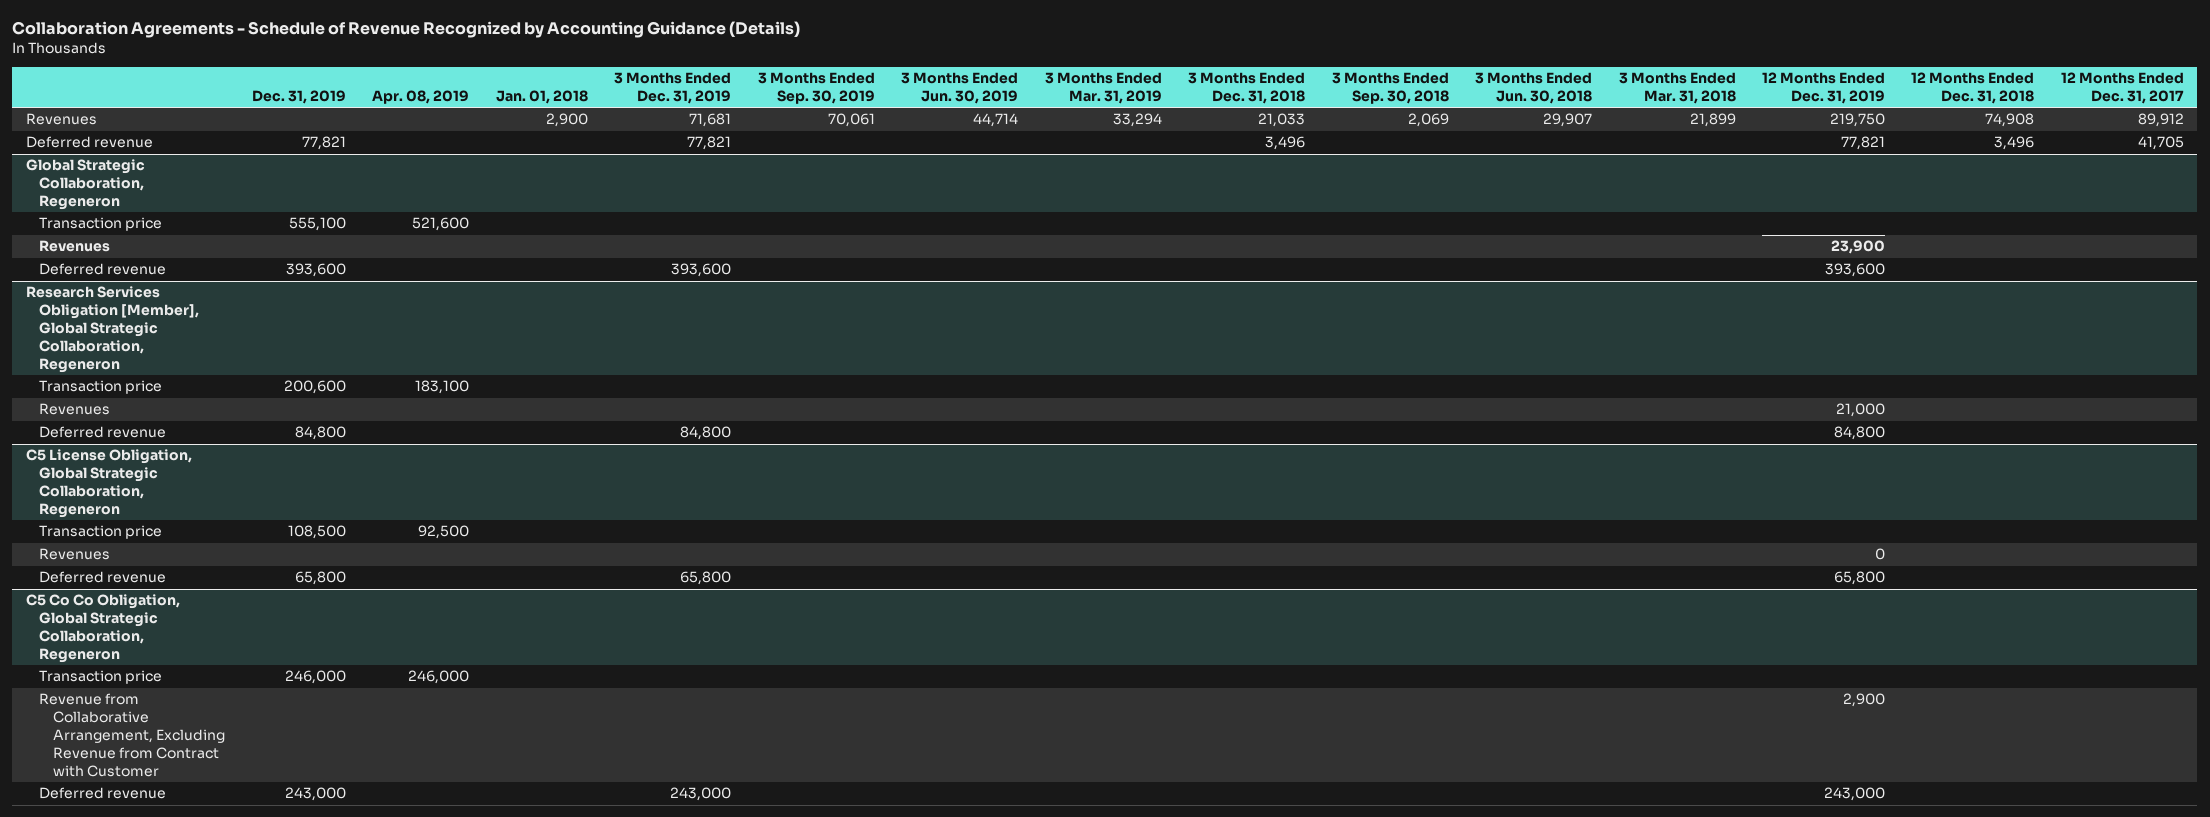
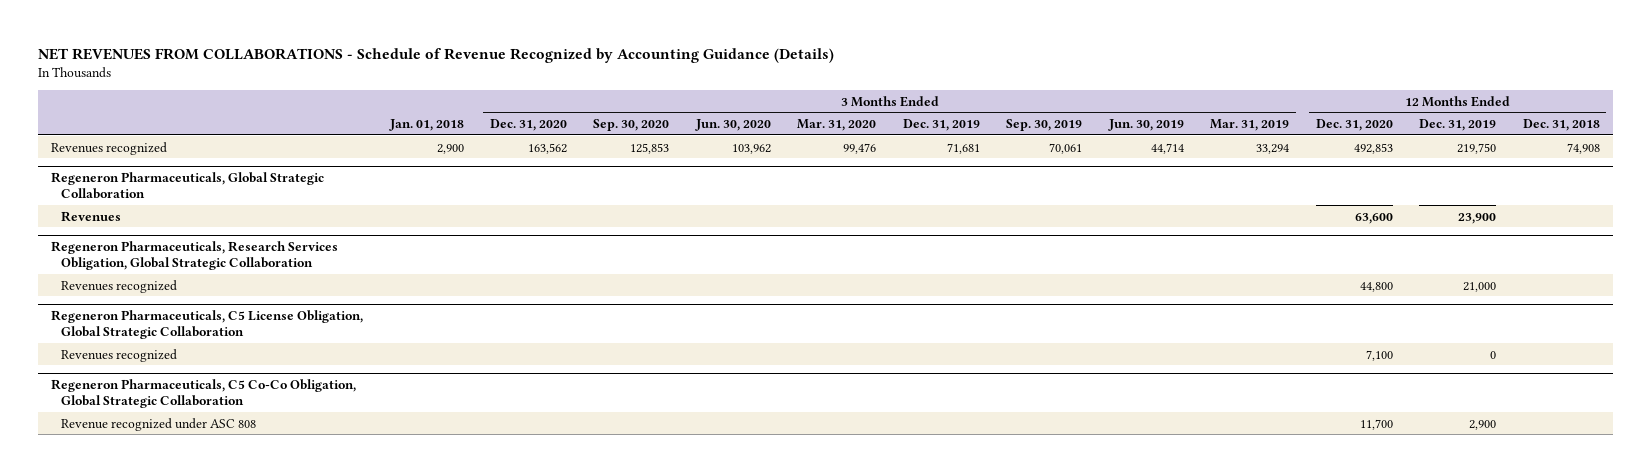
[12,21,801,39] Collaboration Agreements - Schedule of Revenue Recognized by Accounting Guidance (Details) -> [37,47,834,63] NET REVENUES FROM COLLABORATIONS - Schedule of Revenue Recognized by Accounting Guidance (Details)
[251,90,346,105] Dec. 31, 2019 -> none
[372,90,470,105] Apr. 08, 2019 -> none
[1188,72,1306,105] 3 Months Ended Dec. 31, 2018 -> none
[1331,72,1449,105] 3 Months Ended Sep. 30, 2018 -> none
[1475,72,1593,105] 3 Months Ended Jun. 30, 2018 -> none
[1618,72,1736,105] 3 Months Ended Mar. 31, 2018 -> none
[2060,72,2184,105] 12 Months Ended Dec. 31, 2017 -> none
none -> [490,119,568,132] Dec. 31, 2020
none -> [593,119,670,132] Sep. 30, 2020
none -> [694,119,771,132] Jun. 30, 2020
none -> [797,119,877,132] Mar. 31, 2020
none -> [1315,119,1393,132] Dec. 31, 2020
[25,136,153,149] Deferred revenue -> none
[39,217,163,232] Transaction price -> none
[25,113,97,126] Revenues -> [51,141,168,155] Revenues recognized
[25,159,145,211] Global Strategic Collaboration, Regeneron -> [51,171,325,199] Regeneron Pharmaceuticals, Global Strategic Collaboration
[39,263,167,276] Deferred revenue -> none
[39,380,163,395] Transaction price -> none
[39,426,167,439] Deferred revenue -> none
[39,525,163,540] Transaction price -> none
[39,571,167,584] Deferred revenue -> none
[39,670,163,685] Transaction price -> none
[39,787,167,800] Deferred revenue -> none
[25,286,200,373] Research Services Obligation [Member], Global Strategic Collaboration, Regeneron -> [51,240,339,270] Regeneron Pharmaceuticals, Research Services Obligation, Global Strategic Collaboration
[39,403,111,416] Revenues -> [60,279,177,293] Revenues recognized
[25,449,192,518] C5 License Obligation, Global Strategic Collaboration, Regeneron -> [51,309,364,339] Regeneron Pharmaceuticals, C5 License Obligation, Global Strategic Collaboration
[39,548,111,561] Revenues -> [60,348,177,362] Revenues recognized
[25,594,180,663] C5 Co Co Obligation, Global Strategic Collaboration, Regeneron -> [51,378,357,408] Regeneron Pharmaceuticals, C5 Co-Co Obligation, Global Strategic Collaboration
[39,693,226,777] Revenue from Collaborative Arrangement, Excluding Revenue from Contract with Customer -> [60,417,256,431] Revenue recognized under ASC 808

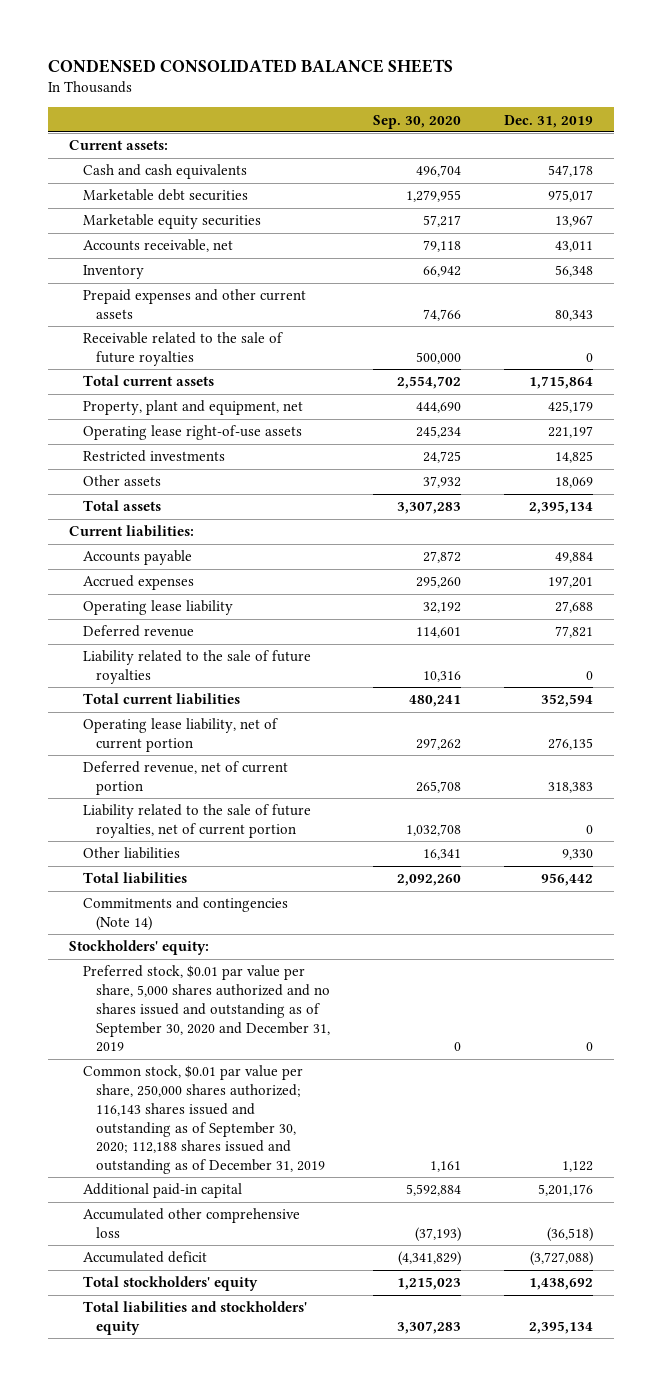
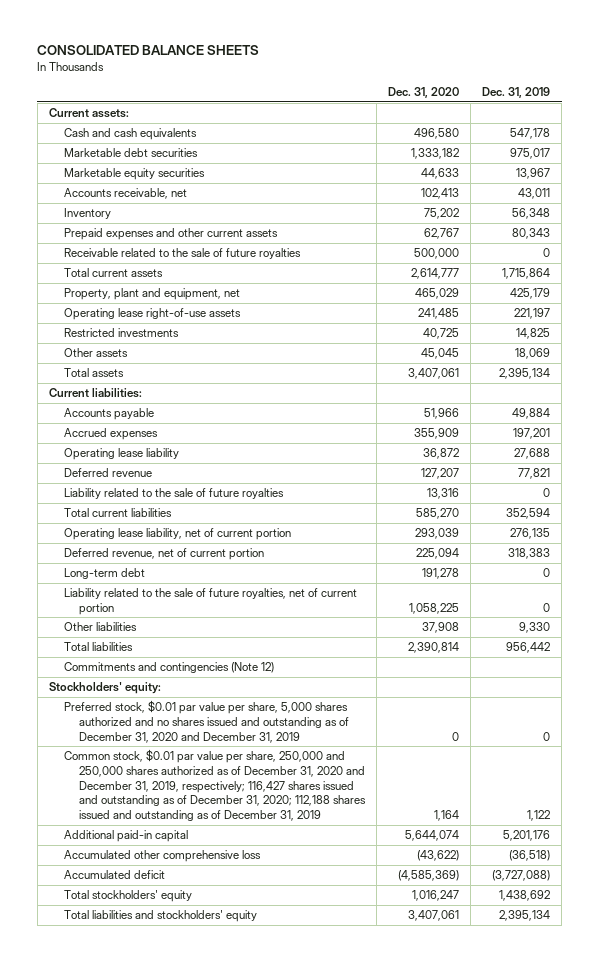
[48,58,454,73] CONDENSED CONSOLIDATED BALANCE SHEETS -> [37,45,260,56] CONSOLIDATED BALANCE SHEETS
[373,114,462,129] Sep. 30, 2020 -> none
none -> [388,87,460,99] Dec. 31, 2020
none -> [63,568,145,580] Long-term debt
[82,897,288,931] Commitments and contingencies (Note 14) -> [63,662,274,674] Commitments and contingencies (Note 12)
[82,965,331,1053] Preferred stock, $0.01 par value per share, 5,000 shares authorized and no shares issued and outstanding as of September 30, 2020 and December 31, 2019 -> [63,700,350,743] Preferred stock, $0.01 par value per share, 5,000 shares authorized and no shares issued and outstanding as of December 31, 2020 and December 31, 2019
[82,1065,326,1175] Common stock, $0.01 par value per share, 250,000 shares authorized; 116,143 shares issued and outstanding as of September 30, 2020; 112,188 shares issued and outstanding as of December 31, 2019 -> [63,749,367,822] Common stock, $0.01 par value per share, 250,000 and 250,000 shares authorized as of December 31, 2020 and December 31, 2019, respectively; 116,427 shares issued and outstanding as of December 31, 2020; 112,188 shares issued and outstanding as of December 31, 2019

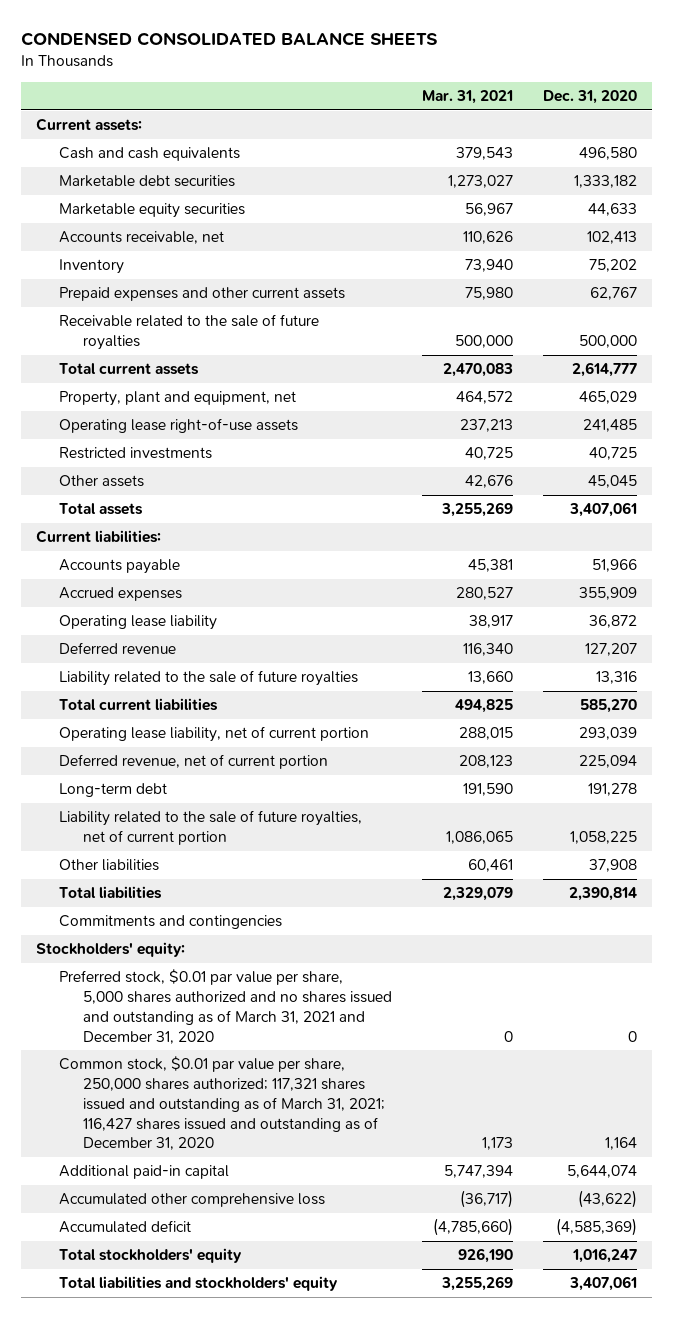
[37,45,260,56] CONSOLIDATED BALANCE SHEETS -> [21,32,439,47] CONDENSED CONSOLIDATED BALANCE SHEETS
[482,87,551,99] Dec. 31, 2019 -> none
none -> [421,90,513,105] Mar. 31, 2021
[63,662,274,674] Commitments and contingencies (Note 12) -> [59,915,283,930] Commitments and contingencies
[63,700,350,743] Preferred stock, $0.01 par value per share, 5,000 shares authorized and no shares issued and outstanding as of December 31, 2020 and December 31, 2019 -> [59,969,392,1044] Preferred stock, $0.01 par value per share, 5,000 shares authorized and no shares issued and outstanding as of March 31, 2021 and December 31, 2020
[63,749,367,822] Common stock, $0.01 par value per share, 250,000 and 250,000 shares authorized as of December 31, 2020 and December 31, 2019, respectively; 116,427 shares issued and outstanding as of December 31, 2020; 112,188 shares issued and outstanding as of December 31, 2019 -> [59,1056,385,1151] Common stock, $0.01 par value per share, 250,000 shares authorized; 117,321 shares issued and outstanding as of March 31, 2021; 116,427 shares issued and outstanding as of December 31, 2020

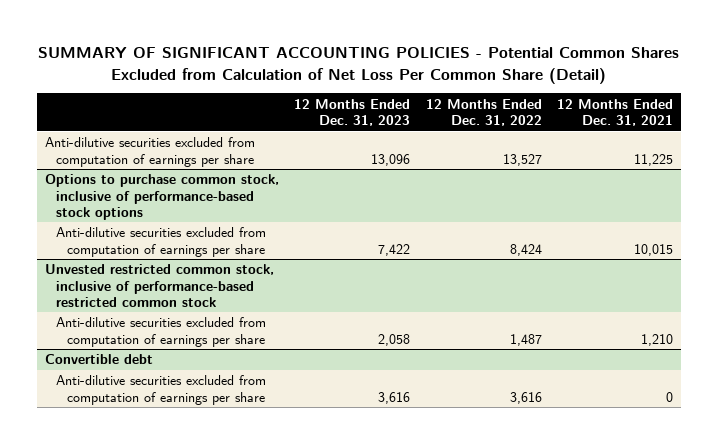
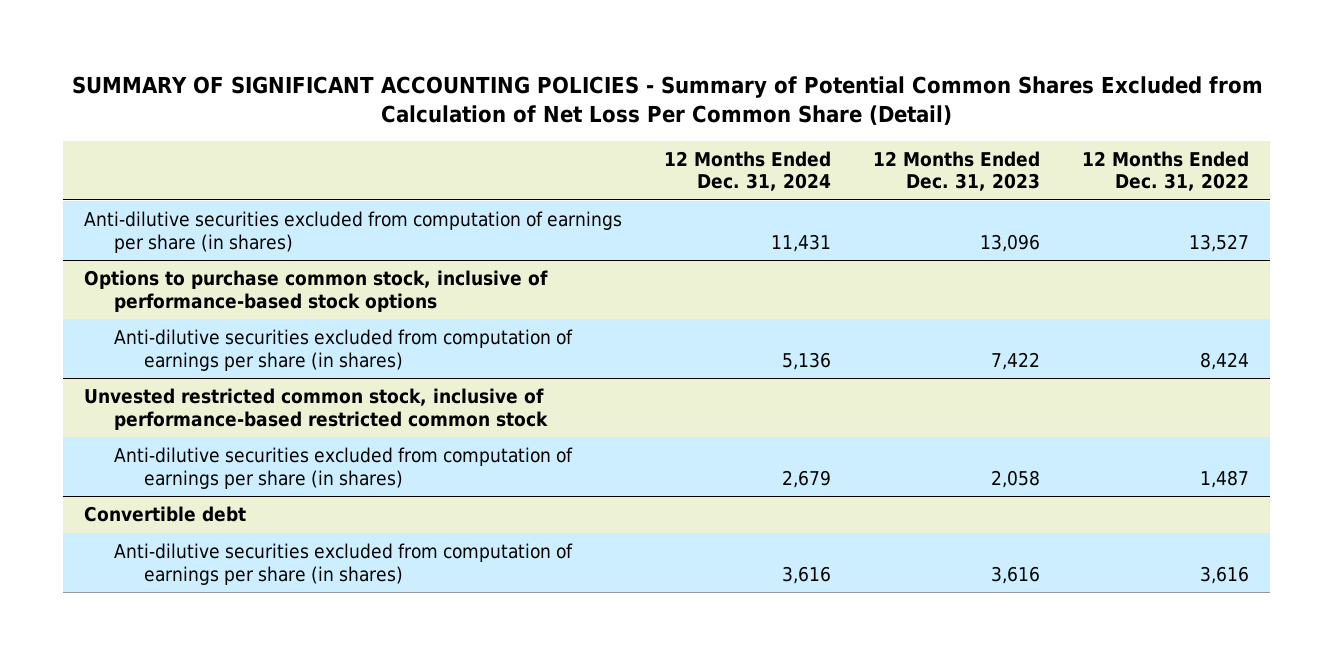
[37,47,679,84] SUMMARY OF SIGNIFICANT ACCOUNTING POLICIES - Potential Common Shares Excluded from Calculation of Net Loss Per Common Share (Detail) -> [71,75,1263,125] SUMMARY OF SIGNIFICANT ACCOUNTING POLICIES - Summary of Potential Common Shares Excluded from Calculation of Net Loss Per Common Share (Detail)
[556,98,673,126] 12 Months Ended Dec. 31, 2021 -> none
none -> [664,150,832,192] 12 Months Ended Dec. 31, 2024
[44,137,255,167] Anti-dilutive securities excluded from computation of earnings per share -> [84,211,623,253] Anti-dilutive securities excluded from computation of earnings per share (in shares)
[55,227,266,257] Anti-dilutive securities excluded from computation of earnings per share -> [113,329,573,371] Anti-dilutive securities excluded from computation of earnings per share (in shares)
[55,317,266,347] Anti-dilutive securities excluded from computation of earnings per share -> [113,447,573,489] Anti-dilutive securities excluded from computation of earnings per share (in shares)
[55,375,266,405] Anti-dilutive securities excluded from computation of earnings per share -> [113,543,573,585] Anti-dilutive securities excluded from computation of earnings per share (in shares)

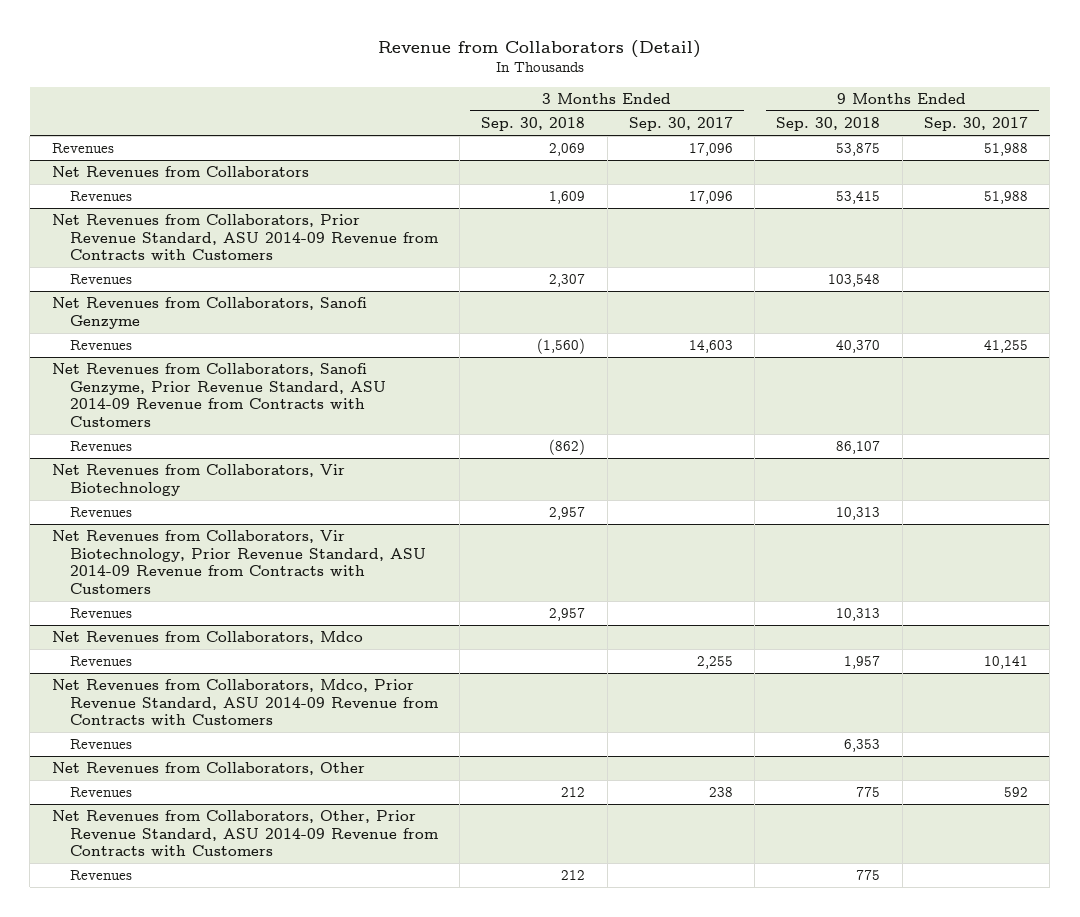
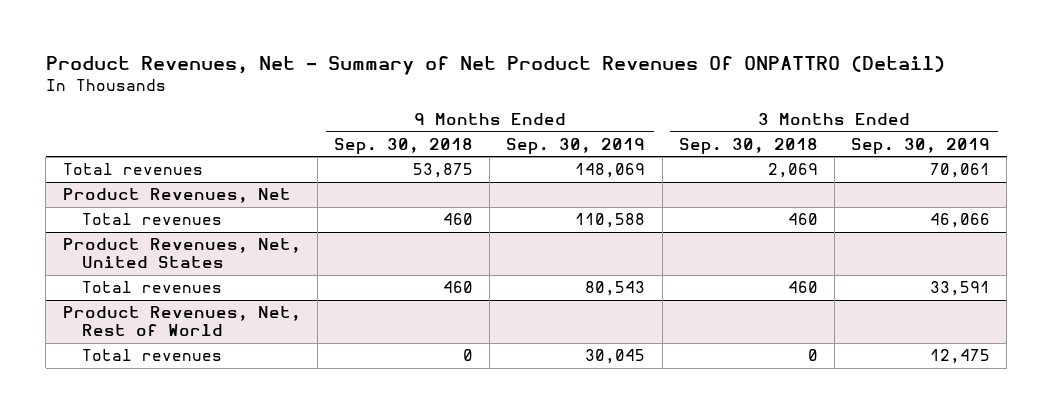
[377,39,701,58] Revenue from Collaborators (Detail) -> [45,56,945,76] Product Revenues, Net - Summary of Net Product Revenues Of ONPATTRO (Detail)
[628,117,733,132] Sep. 30, 2017 -> none
[924,117,1029,132] Sep. 30, 2017 -> none
none -> [506,137,646,154] Sep. 30, 2019
none -> [851,137,991,154] Sep. 30, 2019
[51,166,309,178] Net Revenues from Collaborators -> none
[51,214,438,261] Net Revenues from Collaborators, Prior Revenue Standard, ASU 2014-09 Revenue from Contracts with Customers -> none
[51,297,367,329] Net Revenues from Collaborators, Sanofi Genzyme -> none
[51,363,386,427] Net Revenues from Collaborators, Sanofi Genzyme, Prior Revenue Standard, ASU 2014-09 Revenue from Contracts with Customers -> none
[69,441,132,452] Revenues -> none
[51,464,345,496] Net Revenues from Collaborators, Vir Biotechnology -> none
[69,507,132,518] Revenues -> none
[51,530,426,594] Net Revenues from Collaborators, Vir Biotechnology, Prior Revenue Standard, ASU 2014-09 Revenue from Contracts with Customers -> none
[69,608,132,619] Revenues -> none
[51,631,363,645] Net Revenues from Collaborators, Mdco -> none
[69,656,132,667] Revenues -> none
[51,679,438,726] Net Revenues from Collaborators, Mdco, Prior Revenue Standard, ASU 2014-09 Revenue from Contracts with Customers -> none
[69,739,132,750] Revenues -> none
[51,762,365,776] Net Revenues from Collaborators, Other -> none
[69,787,132,798] Revenues -> none
[51,810,438,857] Net Revenues from Collaborators, Other, Prior Revenue Standard, ASU 2014-09 Revenue from Contracts with Customers -> none
[69,870,132,881] Revenues -> none
[51,143,114,154] Revenues -> [62,163,203,176] Total revenues
none -> [62,188,291,204] Product Revenues, Net
[69,191,132,202] Revenues -> [82,213,223,226] Total revenues
[549,191,586,205] 1,609 -> [787,213,818,226] 460
[836,191,881,205] 53,415 -> [442,213,473,226] 460
none -> [62,238,301,269] Product Revenues, Net, United States
[69,274,132,285] Revenues -> [82,281,223,294] Total revenues
[549,274,586,288] 2,307 -> [787,281,818,294] 460
[828,274,881,288] 103,548 -> [442,281,473,294] 460
none -> [62,306,301,337] Product Revenues, Net, Rest of World
[69,340,132,351] Revenues -> [82,349,223,362] Total revenues
[537,338,586,355] (1,560) -> [807,349,818,362] 0
[836,340,881,354] 40,370 -> [462,349,473,362] 0

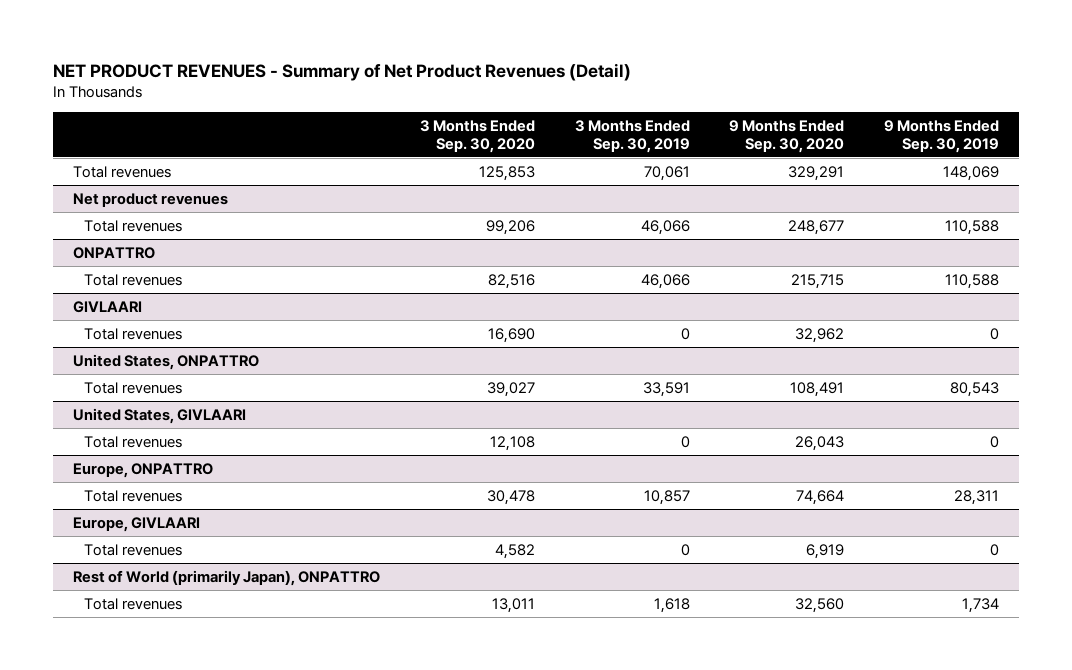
[45,56,945,76] Product Revenues, Net - Summary of Net Product Revenues Of ONPATTRO (Detail) -> [52,62,631,81] NET PRODUCT REVENUES - Summary of Net Product Revenues (Detail)
[333,137,473,154] Sep. 30, 2018 -> none
[678,137,818,154] Sep. 30, 2018 -> none
none -> [419,120,535,154] 3 Months Ended Sep. 30, 2020
none -> [729,120,845,154] 9 Months Ended Sep. 30, 2020
[62,188,291,204] Product Revenues, Net -> [72,192,228,207] Net product revenues
[62,238,301,269] Product Revenues, Net, United States -> none
none -> [72,246,155,259] ONPATTRO
none -> [84,273,183,286] Total revenues
none -> [72,300,142,313] GIVLAARI
none -> [84,327,183,340] Total revenues
none -> [72,353,259,370] United States, ONPATTRO
[62,306,301,337] Product Revenues, Net, Rest of World -> none
none -> [72,407,246,424] United States, GIVLAARI
[585,349,646,365] 30,045 -> [990,435,1000,448] 0
[930,349,991,365] 12,475 -> [680,435,690,448] 0
none -> [72,462,213,478] Europe, ONPATTRO
none -> [84,489,183,502] Total revenues
none -> [72,516,200,532] Europe, GIVLAARI
none -> [84,543,183,556] Total revenues
none -> [72,569,380,586] Rest of World (primarily Japan), ONPATTRO
none -> [84,597,183,610] Total revenues

